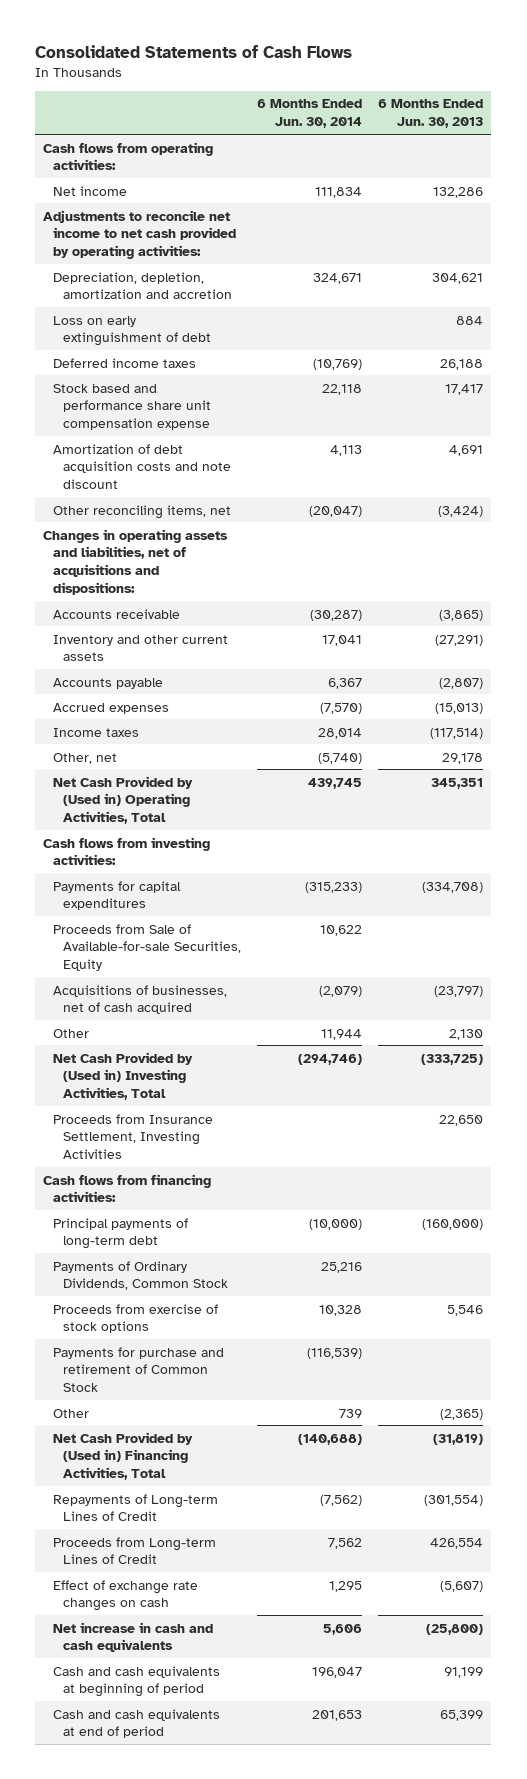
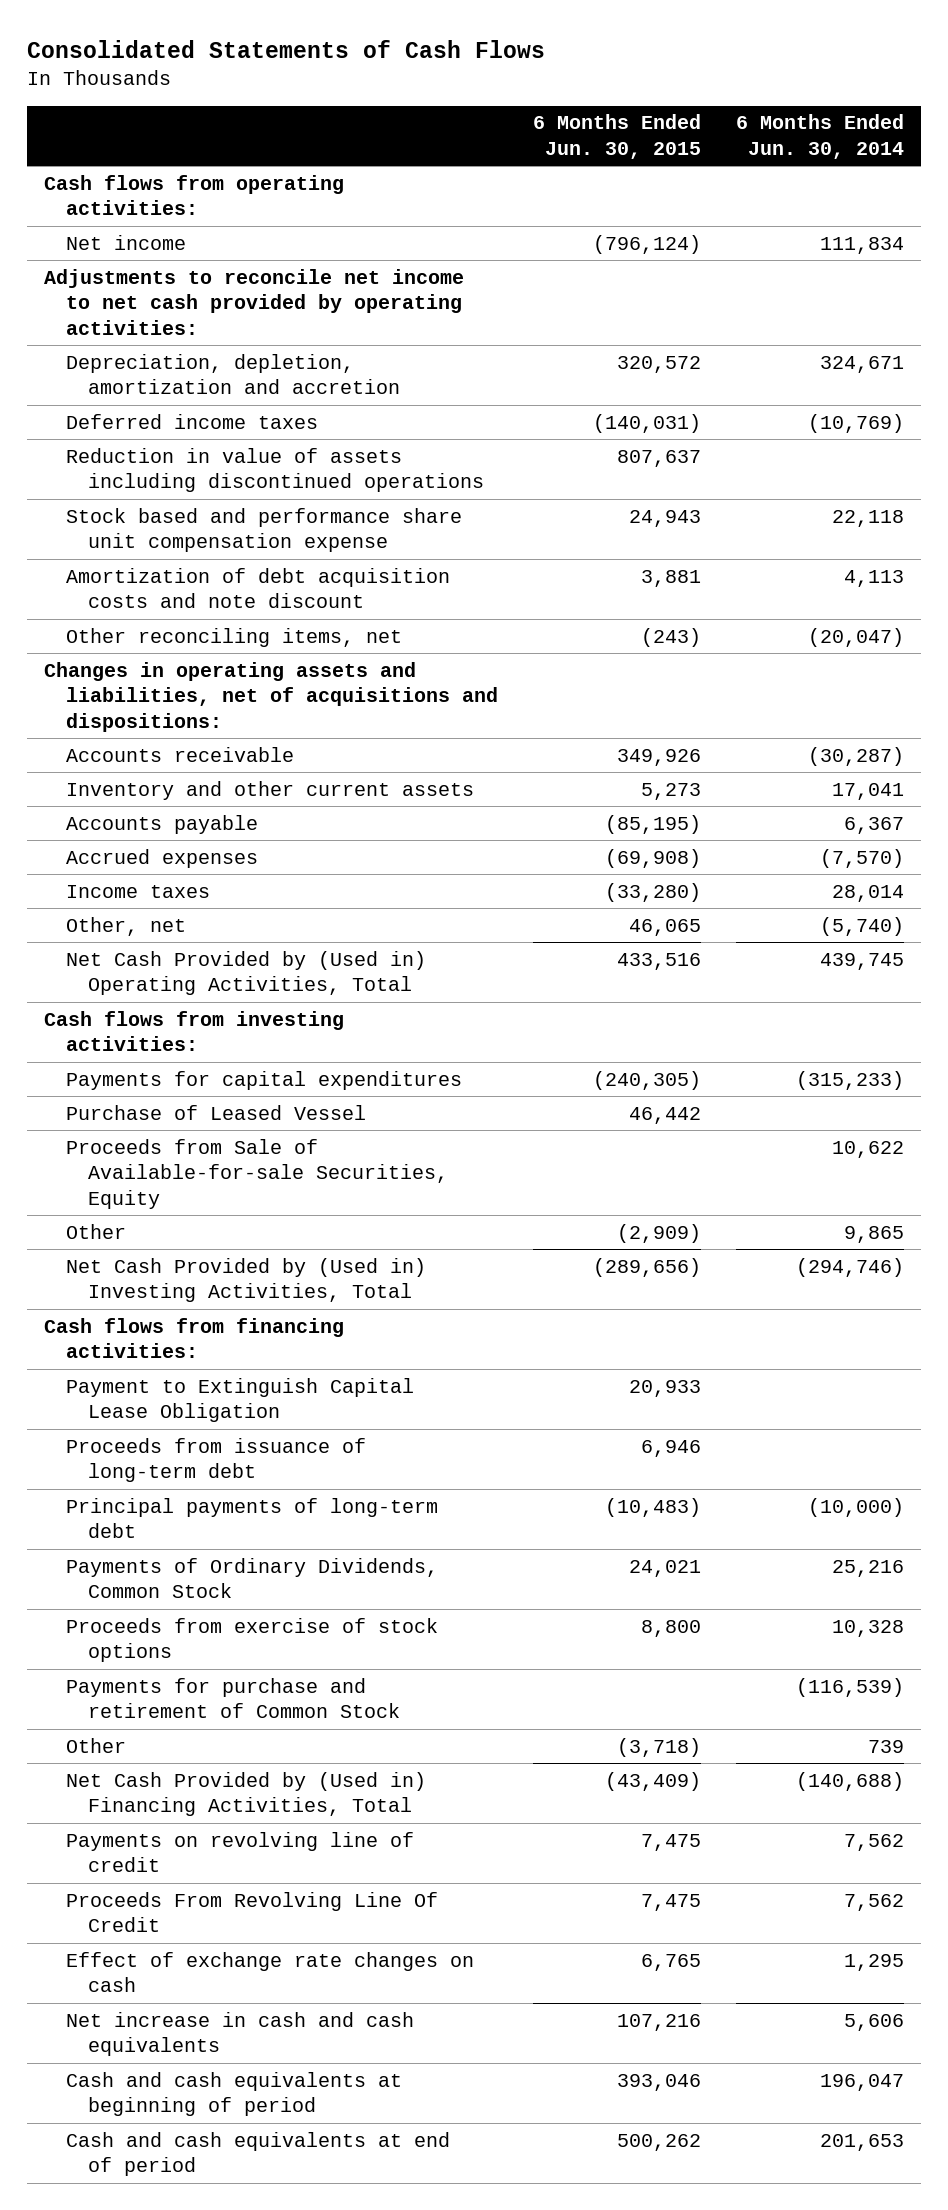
[378,99,484,129] 6 Months Ended Jun. 30, 2013 -> none
none -> [533,114,702,159] 6 Months Ended Jun. 30, 2015
[53,315,212,347] Loss on early extinguishment of debt -> none
none -> [66,447,485,493] Reduction in value of assets including discontinued operations
none -> [66,1104,367,1120] Purchase of Leased Vessel
[53,984,228,1015] Acquisitions of businesses, net of cash acquired -> none
[321,1028,363,1040] 11,944 -> [843,1225,904,1243] 9,865
[53,1113,214,1159] Proceeds from Insurance Settlement, Investing Activities -> none
none -> [66,1377,415,1423] Payment to Extinguish Capital Lease Obligation
none -> [66,1437,367,1483] Proceeds from issuance of long-term debt
[53,1493,219,1522] Repayments of Long-term Lines of Credit -> [66,1831,415,1873] Payments on revolving line of credit
[320,1494,363,1506] (7,562) -> [843,1833,904,1851] 7,562
[53,1536,217,1565] Proceeds from Long-term Lines of Credit -> [66,1891,439,1933] Proceeds From Revolving Line Of Credit

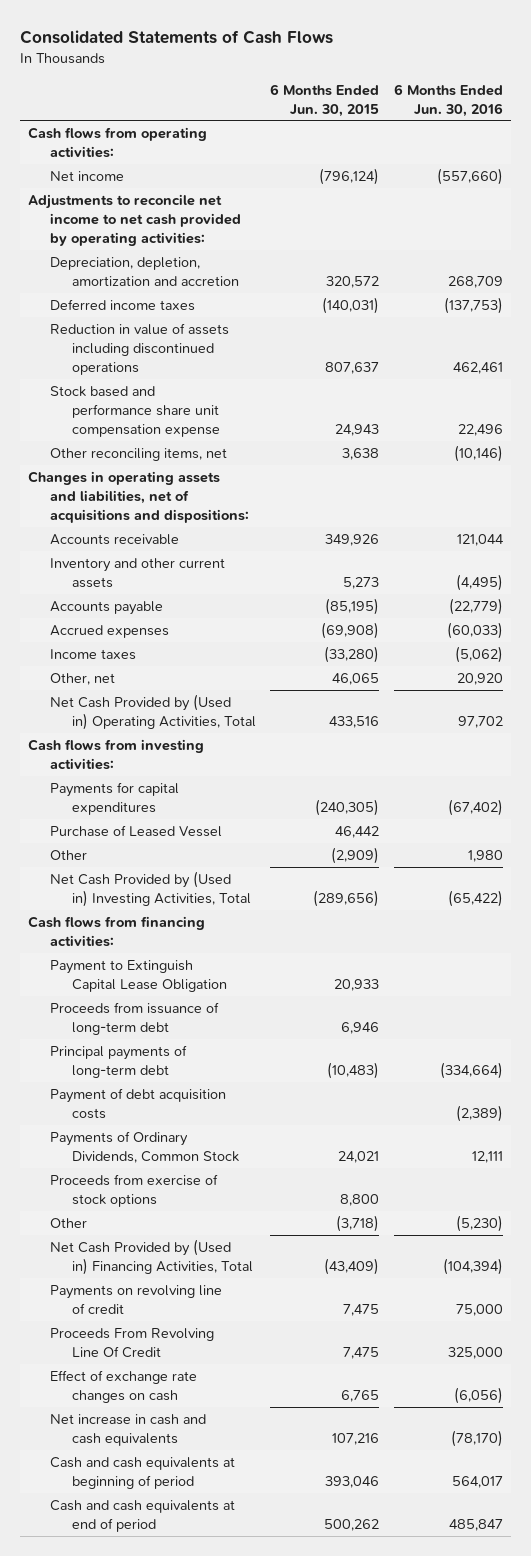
[735,114,904,159] 6 Months Ended Jun. 30, 2014 -> none
none -> [394,83,504,117] 6 Months Ended Jun. 30, 2016
[66,567,451,609] Amortization of debt acquisition costs and note discount -> none
[641,627,702,647] (243) -> [342,447,380,460] 3,638
[66,1138,449,1209] Proceeds from Sale of Available-for-sale Securities, Equity -> none
none -> [49,1087,226,1119] Payment of debt acquisition costs
[66,1677,401,1719] Payments for purchase and retirement of Common Stock -> none

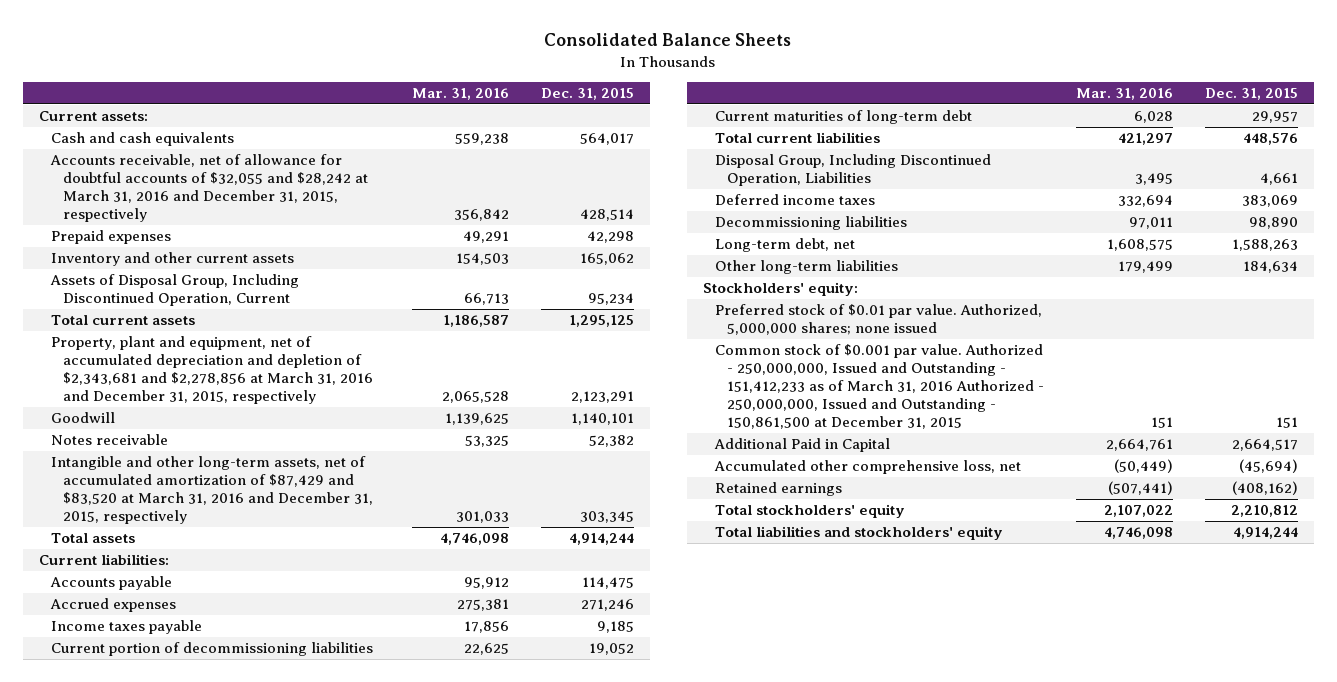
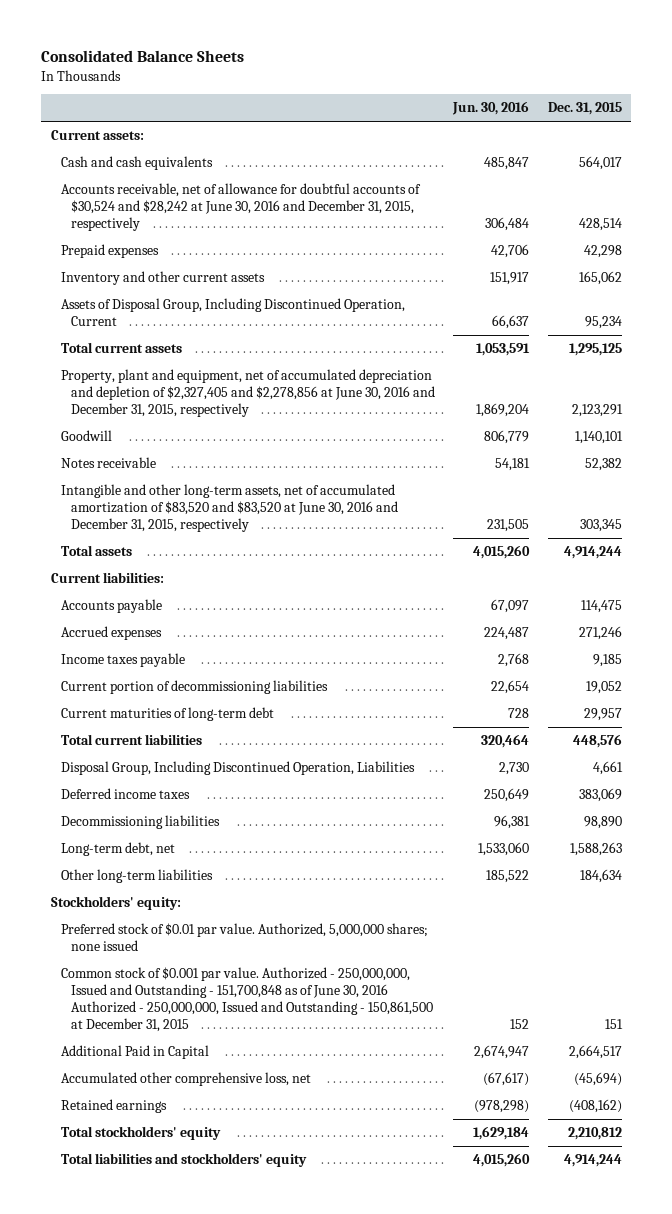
[411,88,509,101] Mar. 31, 2016 -> none
none -> [452,101,530,116] Jun. 30, 2016
[49,154,368,222] Accounts receivable, net of allowance for doubtful accounts of $32,055 and $28,242 at March 31, 2016 and December 31, 2015, respectively -> [60,183,421,232] Accounts receivable, net of allowance for doubtful accounts of $30,524 and $28,242 at June 30, 2016 and December 31, 2015, respectively
[50,336,373,404] Property, plant and equipment, net of accumulated depreciation and depletion of $2,343,681 and $2,278,856 at March 31, 2016 and December 31, 2015, respectively -> [60,369,436,418] Property, plant and equipment, net of accumulated depreciation and depletion of $2,327,405 and $2,278,856 at June 30, 2016 and December 31, 2015, respectively
[50,456,373,524] Intangible and other long-term assets, net of accumulated amortization of $87,429 and $83,520 at March 31, 2016 and December 31, 2015, respectively -> [60,484,399,533] Intangible and other long-term assets, net of accumulated amortization of $83,520 and $83,520 at June 30, 2016 and December 31, 2015, respectively
[715,344,1045,429] Common stock of $0.001 par value. Authorized - 250,000,000, Issued and Outstanding - 151,412,233 as of March 31, 2016 Authorized - 250,000,000, Issued and Outstanding - 150,861,500 at December 31, 2015 -> [60,967,434,1033] Common stock of $0.001 par value. Authorized - 250,000,000, Issued and Outstanding - 151,700,848 as of June 30, 2016 Authorized - 250,000,000, Issued and Outstanding - 150,861,500 at December 31, 2015

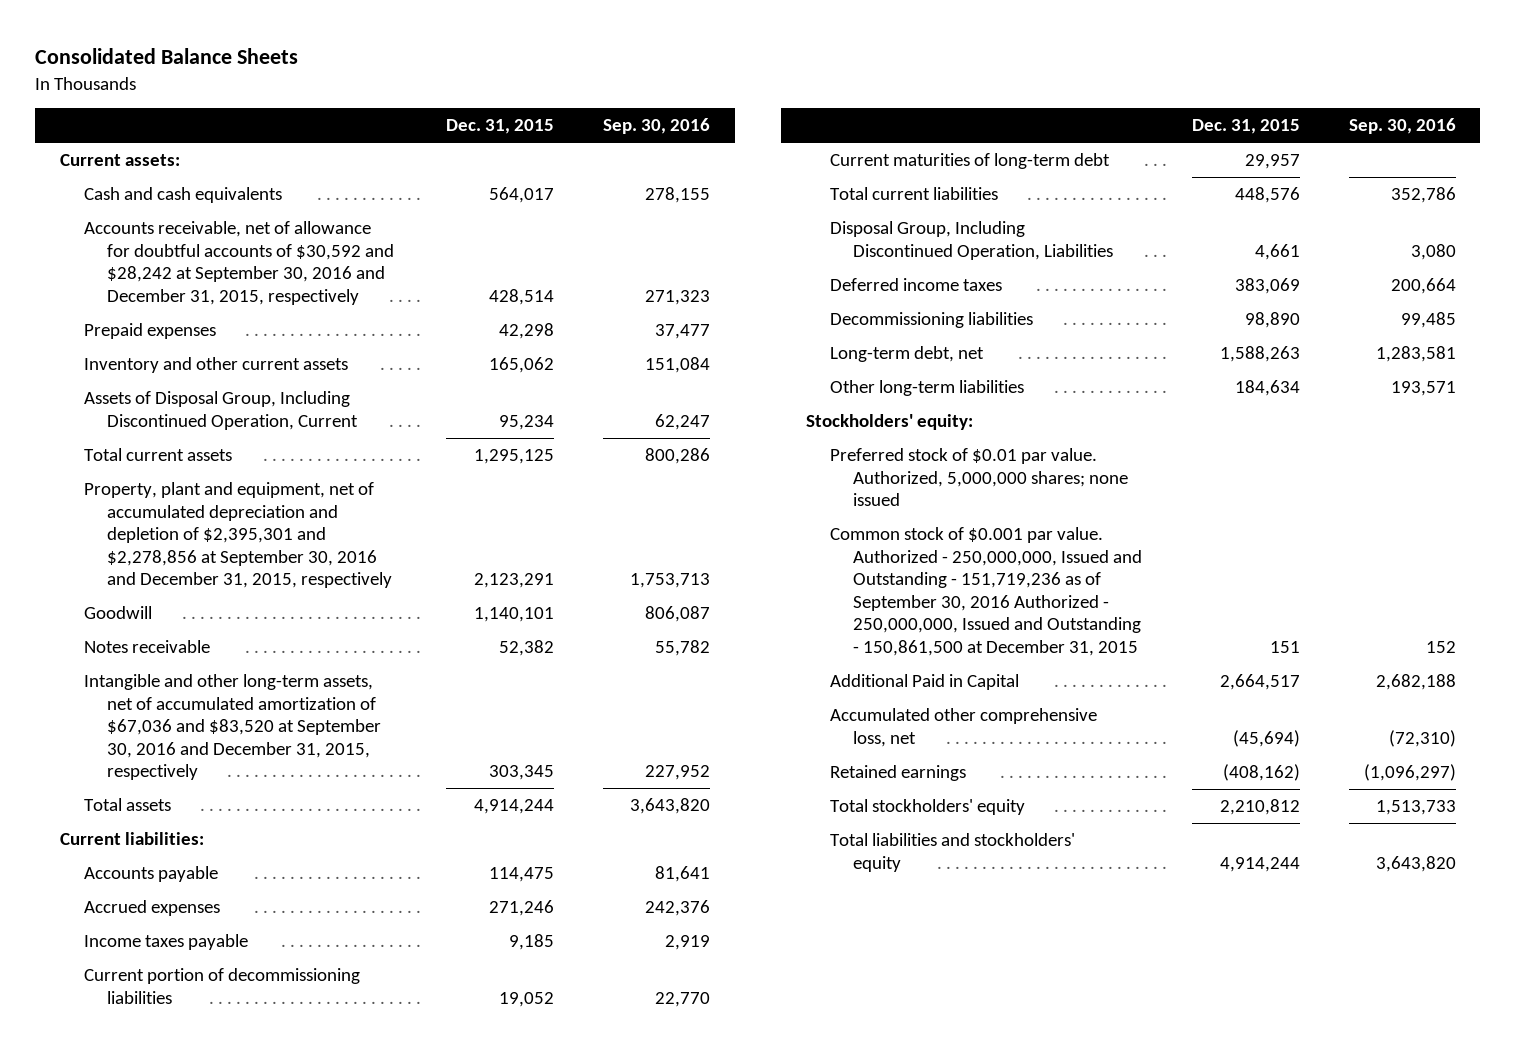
[452,101,530,116] Jun. 30, 2016 -> none
none -> [603,118,711,135] Sep. 30, 2016
[60,183,421,232] Accounts receivable, net of allowance for doubtful accounts of $30,524 and $28,242 at June 30, 2016 and December 31, 2015, respectively -> [83,221,395,305] Accounts receivable, net of allowance for doubtful accounts of $30,592 and $28,242 at September 30, 2016 and December 31, 2015, respectively
[60,369,436,418] Property, plant and equipment, net of accumulated depreciation and depletion of $2,327,405 and $2,278,856 at June 30, 2016 and December 31, 2015, respectively -> [83,482,393,589] Property, plant and equipment, net of accumulated depreciation and depletion of $2,395,301 and $2,278,856 at September 30, 2016 and December 31, 2015, respectively
[60,484,399,533] Intangible and other long-term assets, net of accumulated amortization of $83,520 and $83,520 at June 30, 2016 and December 31, 2015, respectively -> [83,674,382,781] Intangible and other long-term assets, net of accumulated amortization of $67,036 and $83,520 at September 30, 2016 and December 31, 2015, respectively
[60,967,434,1033] Common stock of $0.001 par value. Authorized - 250,000,000, Issued and Outstanding - 151,700,848 as of June 30, 2016 Authorized - 250,000,000, Issued and Outstanding - 150,861,500 at December 31, 2015 -> [829,527,1143,656] Common stock of $0.001 par value. Authorized - 250,000,000, Issued and Outstanding - 151,719,236 as of September 30, 2016 Authorized - 250,000,000, Issued and Outstanding - 150,861,500 at December 31, 2015

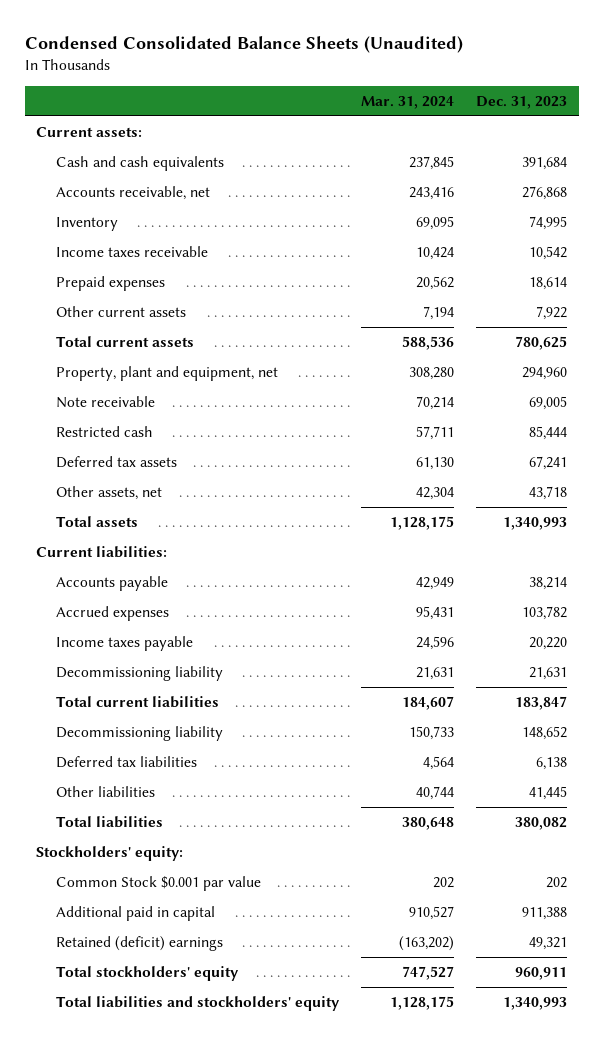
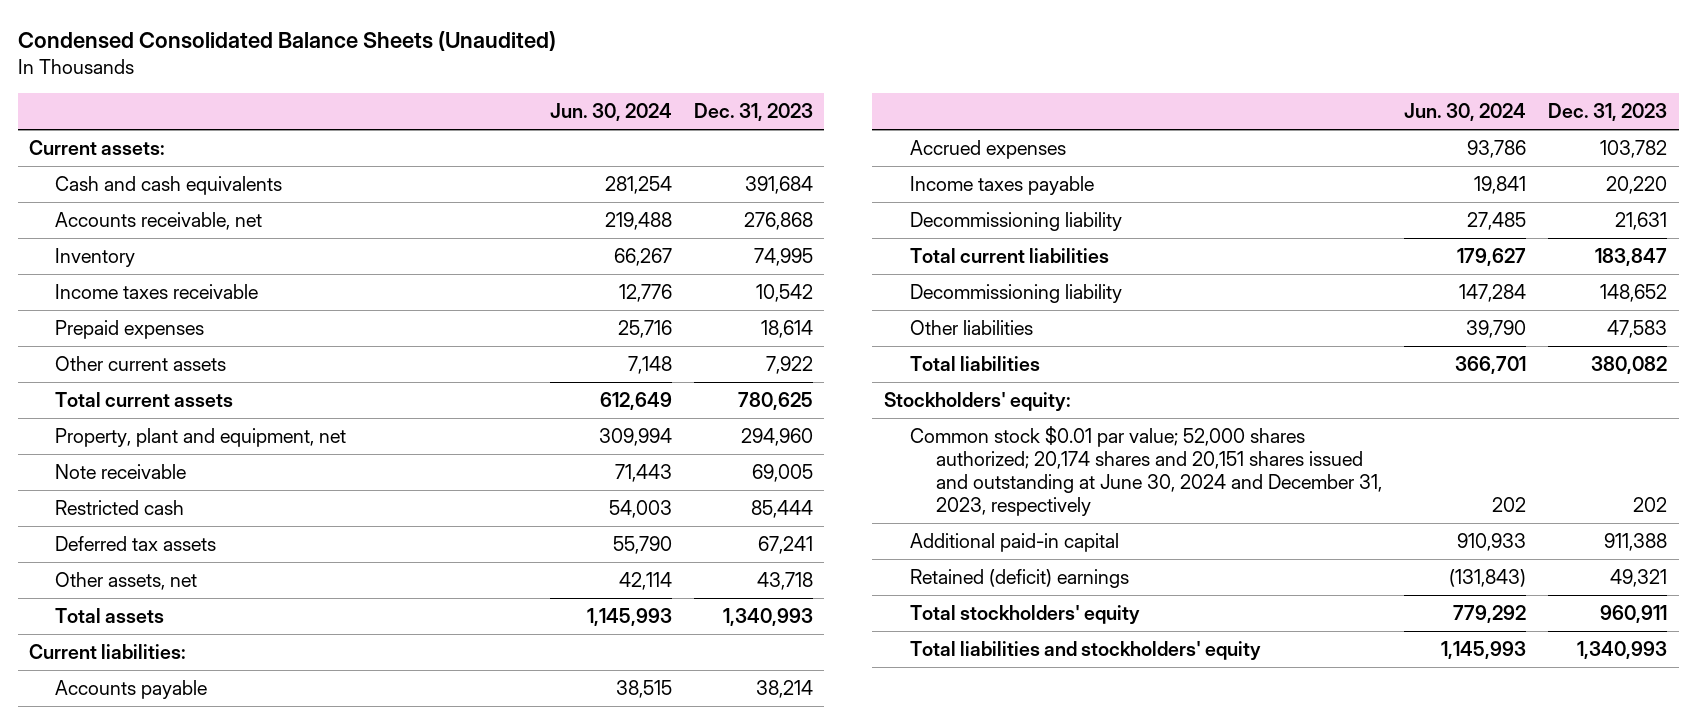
[361,96,455,110] Mar. 31, 2024 -> none
none -> [549,103,672,122] Jun. 30, 2024
[55,756,197,769] Deferred tax liabilities -> none
[529,786,568,801] 41,445 -> [1607,319,1668,338] 47,583
[55,876,261,892] Common Stock $0.001 par value -> [909,425,1382,517] Common stock $0.01 par value; 52,000 shares authorized; 20,174 shares and 20,151 shares issued and outstanding at June 30, 2024 and December 31, 2023, respectively
[55,906,215,922] Additional paid in capital -> [909,532,1119,552] Additional paid-in capital

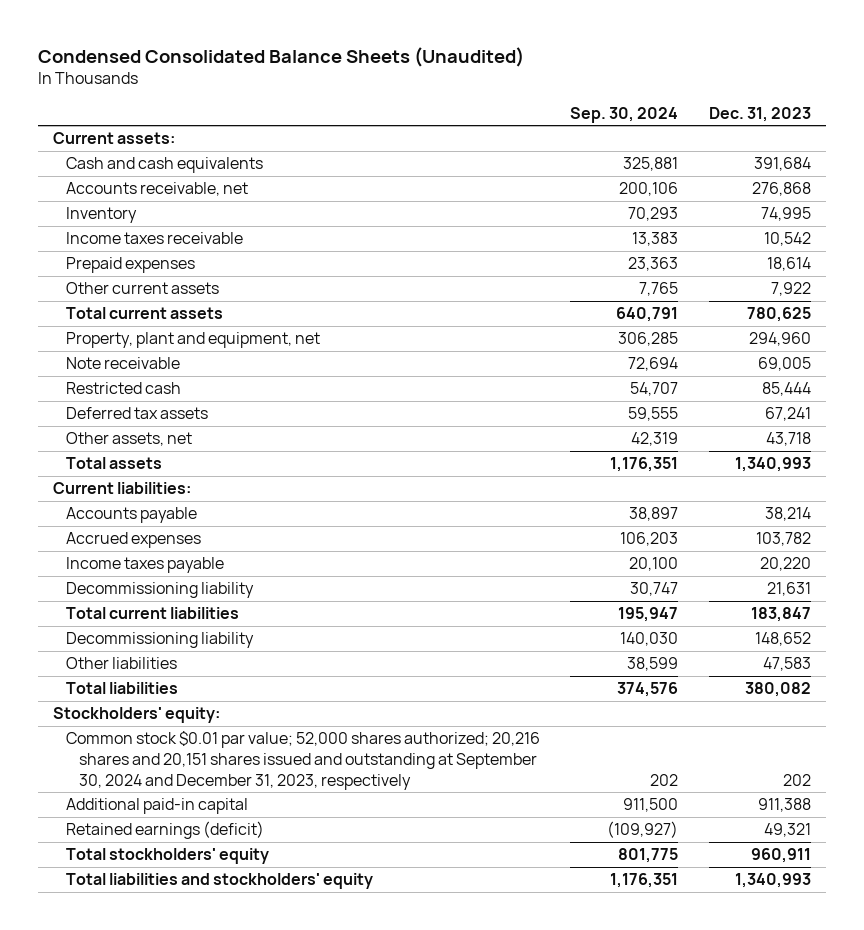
[549,103,672,122] Jun. 30, 2024 -> none
none -> [570,106,679,123] Sep. 30, 2024
[909,425,1382,517] Common stock $0.01 par value; 52,000 shares authorized; 20,174 shares and 20,151 shares issued and outstanding at June 30, 2024 and December 31, 2023, respectively -> [66,731,541,790] Common stock $0.01 par value; 52,000 shares authorized; 20,216 shares and 20,151 shares issued and outstanding at September 30, 2024 and December 31, 2023, respectively
[909,568,1129,588] Retained (deficit) earnings -> [66,821,265,840] Retained earnings (deficit)

